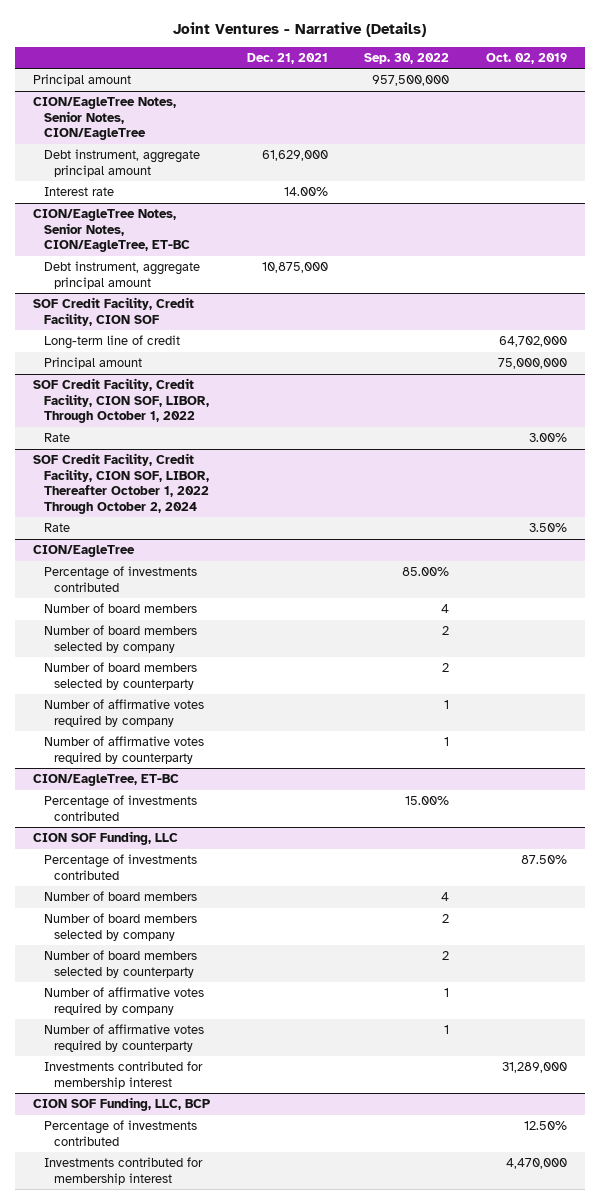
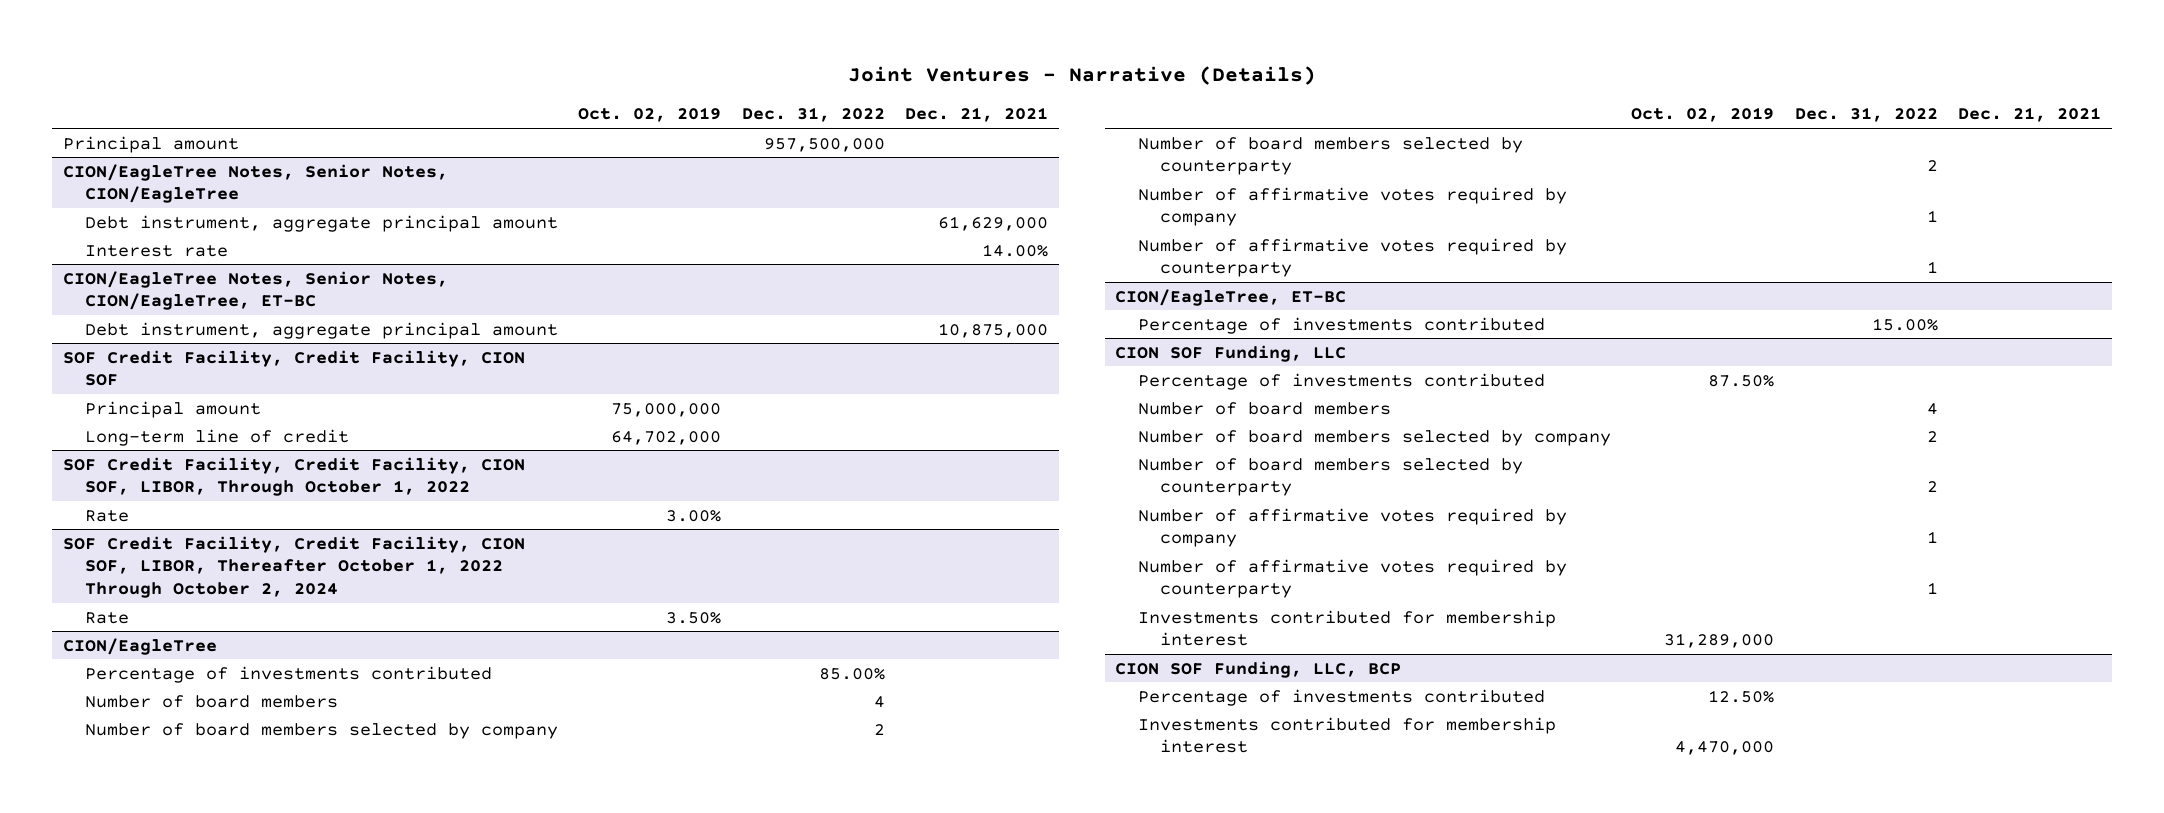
[364,52,450,64] Sep. 30, 2022 -> none
none -> [741,107,885,123] Dec. 31, 2022
[43,335,180,350] Long-term line of credit -> [84,428,349,446] Long-term line of credit

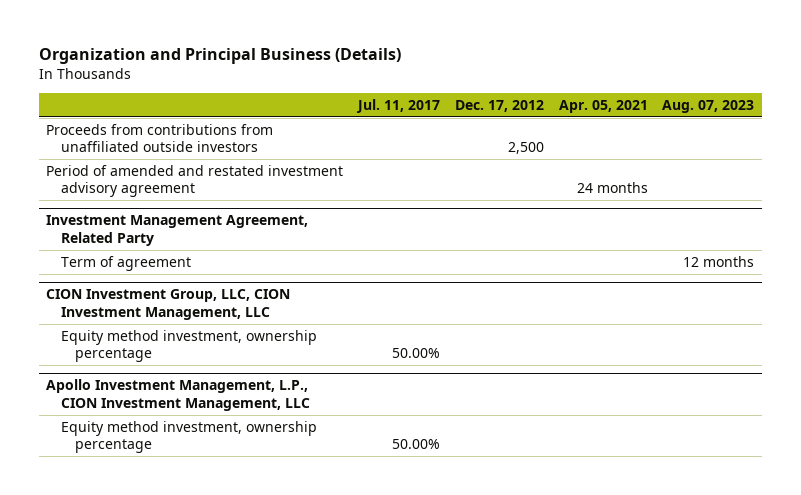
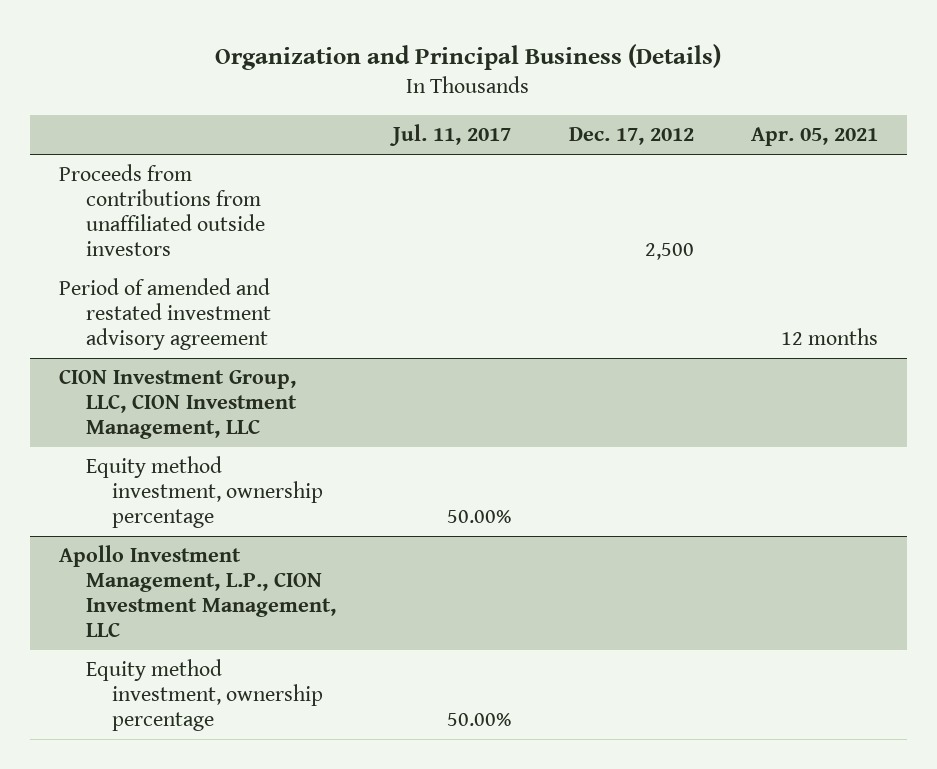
[662,99,755,113] Aug. 07, 2023 -> none
[46,215,309,246] Investment Management Agreement, Related Party -> none
[60,255,191,271] Term of agreement -> none
[576,182,648,194] 24 months -> [781,328,879,346] 12 months

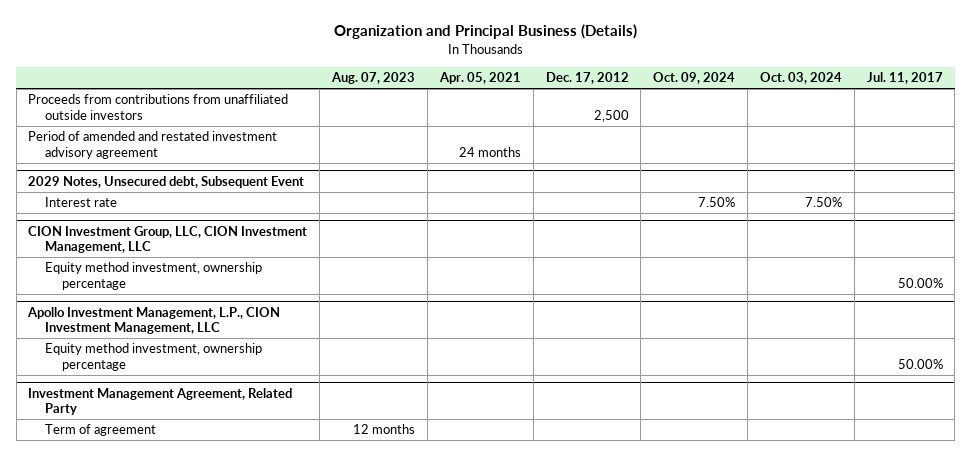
none -> [331,72,416,85] Aug. 07, 2023
none -> [653,72,736,85] Oct. 09, 2024
none -> [759,72,842,85] Oct. 03, 2024
[781,328,879,346] 12 months -> [458,146,521,157] 24 months
none -> [28,175,305,188] 2029 Notes, Unsecured debt, Subsequent Event
none -> [45,197,118,208] Interest rate
none -> [28,387,293,416] Investment Management Agreement, Related Party
none -> [45,424,157,437] Term of agreement

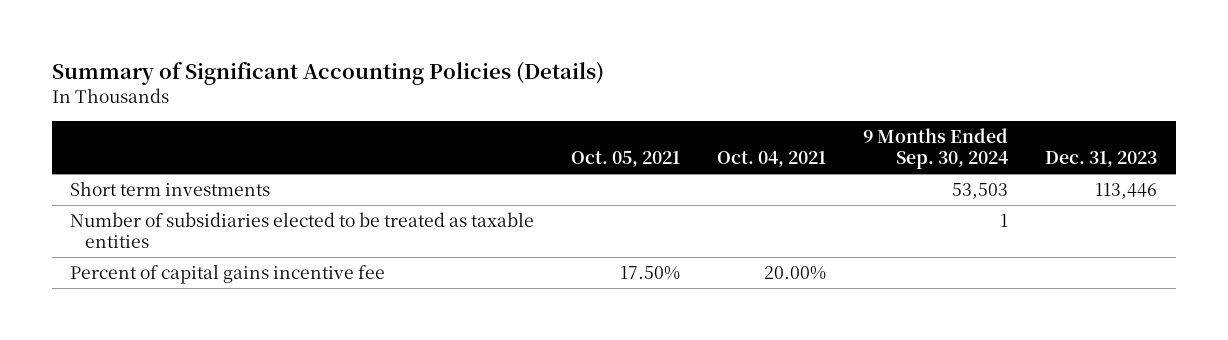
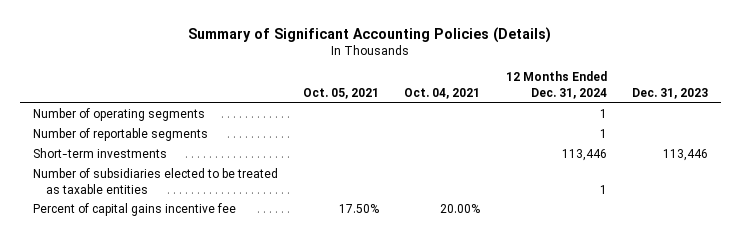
[863,127,1009,170] 9 Months Ended Sep. 30, 2024 -> none
none -> [505,71,607,99] 12 Months Ended Dec. 31, 2024
none -> [32,108,205,122] Number of operating segments
none -> [32,128,208,142] Number of reportable segments
[70,180,271,196] Short term investments -> [32,148,167,159] Short-term investments

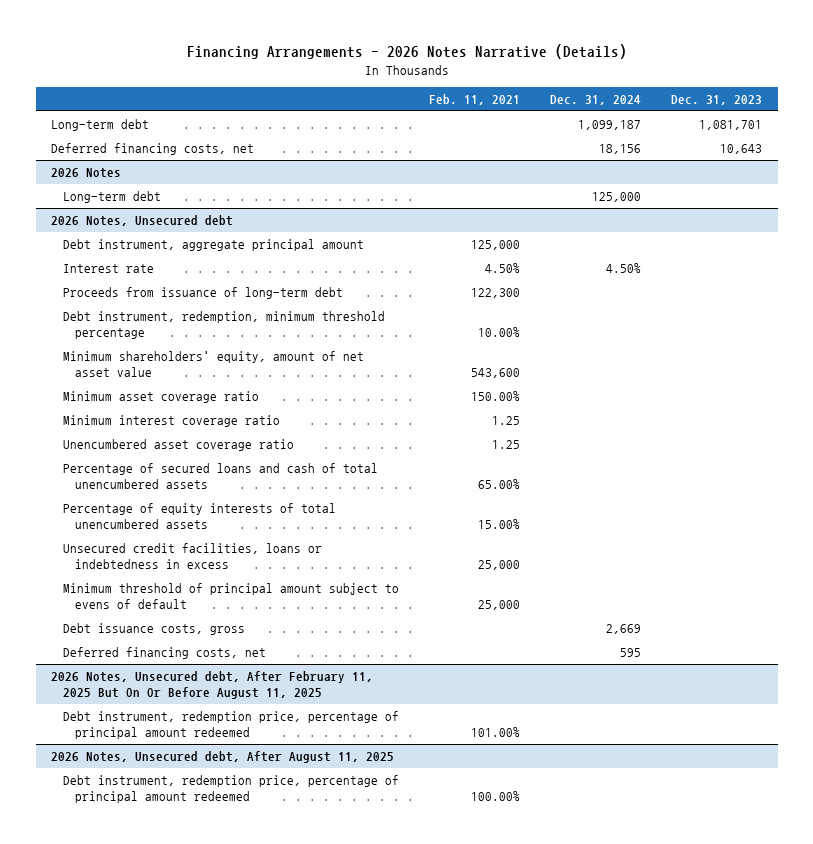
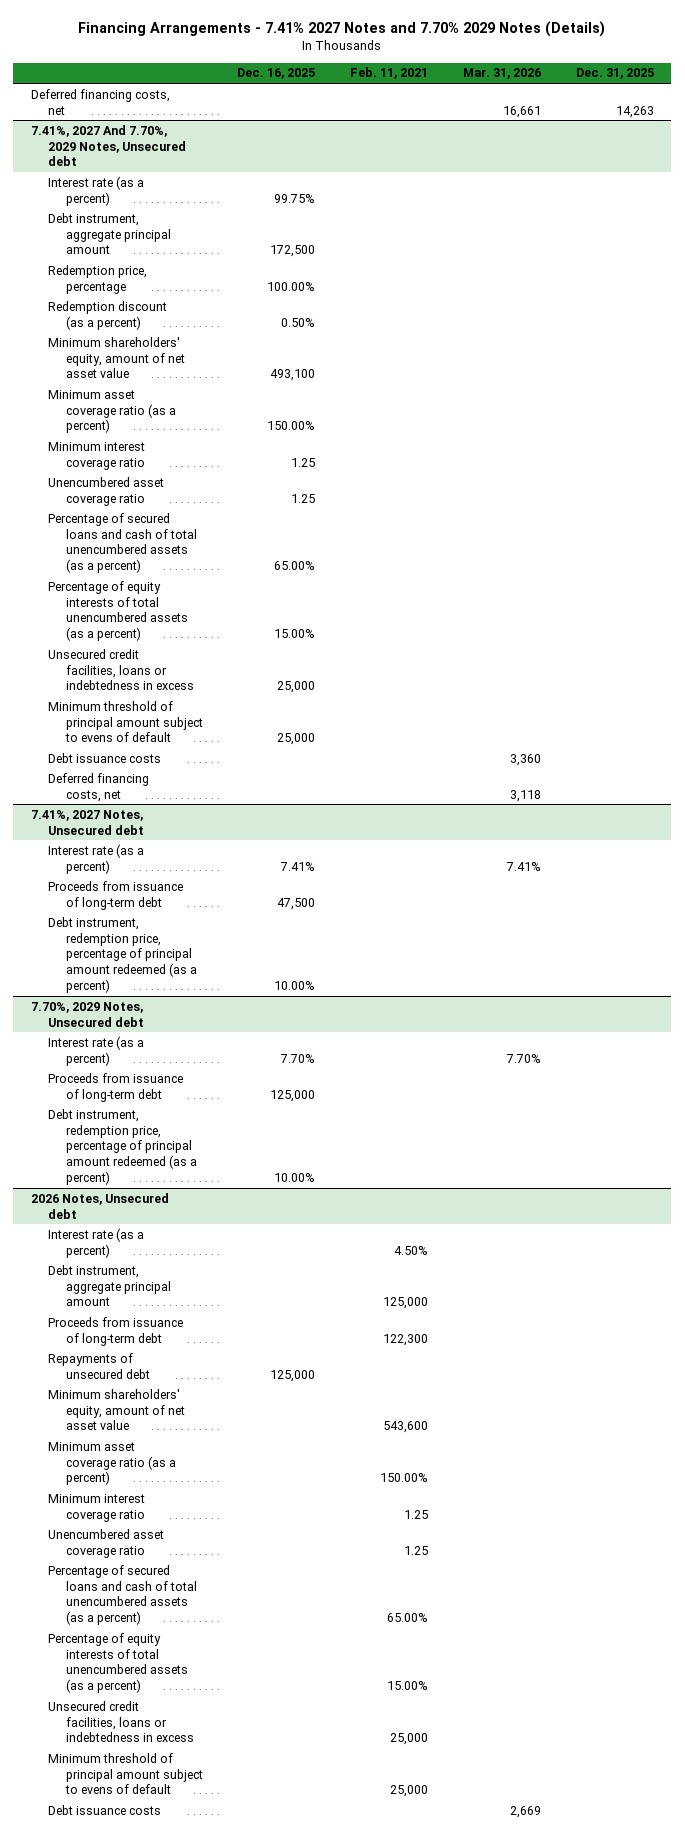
[186,44,627,60] Financing Arrangements - 2026 Notes Narrative (Details) -> [78,20,606,37] Financing Arrangements - 7.41% 2027 Notes and 7.70% 2029 Notes (Details)
[550,95,642,106] Dec. 31, 2024 -> none
[671,95,763,106] Dec. 31, 2023 -> none
none -> [237,68,316,80] Dec. 16, 2025
none -> [463,68,542,80] Mar. 31, 2026
none -> [576,68,655,80] Dec. 31, 2025
[50,119,149,132] Long-term debt -> none
[50,168,121,179] 2026 Notes -> none
[63,191,162,204] Long-term debt -> none
none -> [30,124,187,167] 7.41%, 2027 And 7.70%, 2029 Notes, Unsecured debt
none -> [48,175,145,206] Interest rate (as a percent)
none -> [48,212,171,255] Debt instrument, aggregate principal amount
none -> [48,264,148,294] Redemption price, percentage
none -> [48,300,168,330] Redemption discount (as a percent)
none -> [48,336,185,379] Minimum shareholders' equity, amount of net asset value
none -> [48,389,176,434] Minimum asset coverage ratio (as a percent)
none -> [48,441,146,470] Minimum interest coverage ratio
none -> [48,476,165,506] Unencumbered asset coverage ratio
none -> [48,512,197,574] Percentage of secured loans and cash of total unencumbered assets (as a percent)
none -> [48,580,188,642] Percentage of equity interests of total unencumbered assets (as a percent)
none -> [48,648,194,691] Unsecured credit facilities, loans or indebtedness in excess
none -> [48,700,203,743] Minimum threshold of principal amount subject to evens of default
none -> [48,752,162,763] Debt issuance costs
none -> [48,772,150,802] Deferred financing costs, net
none -> [30,809,145,835] 7.41%, 2027 Notes, Unsecured debt
none -> [48,843,145,874] Interest rate (as a percent)
none -> [48,880,184,910] Proceeds from issuance of long-term debt
none -> [48,916,197,994] Debt instrument, redemption price, percentage of principal amount redeemed (as a percent)
none -> [30,1001,145,1027] 7.70%, 2029 Notes, Unsecured debt
none -> [48,1035,145,1066] Interest rate (as a percent)
none -> [48,1072,184,1102] Proceeds from issuance of long-term debt
none -> [48,1108,197,1186] Debt instrument, redemption price, percentage of principal amount redeemed (as a percent)
none -> [48,1227,145,1258] Interest rate (as a percent)
[63,264,155,274] Interest rate -> none
[63,311,386,339] Debt instrument, redemption, minimum threshold percentage -> none
none -> [48,1352,150,1379] Repayments of unsecured debt
[63,391,260,404] Minimum asset coverage ratio -> [48,1441,176,1486] Minimum asset coverage ratio (as a percent)
[63,463,379,489] Percentage of secured loans and cash of total unencumbered assets -> [48,1564,197,1626] Percentage of secured loans and cash of total unencumbered assets (as a percent)
[63,503,337,529] Percentage of equity interests of total unencumbered assets -> [48,1632,188,1694] Percentage of equity interests of total unencumbered assets (as a percent)
[63,647,267,660] Deferred financing costs, net -> none
[50,671,373,699] 2026 Notes, Unsecured debt, After February 11, 2025 But On Or Before August 11, 2025 -> none
[63,711,400,739] Debt instrument, redemption price, percentage of principal amount redeemed -> none
[50,751,394,764] 2026 Notes, Unsecured debt, After August 11, 2025 -> none
[63,775,400,803] Debt instrument, redemption price, percentage of principal amount redeemed -> none
[63,623,246,636] Debt issuance costs, gross -> [48,1804,162,1815] Debt issuance costs

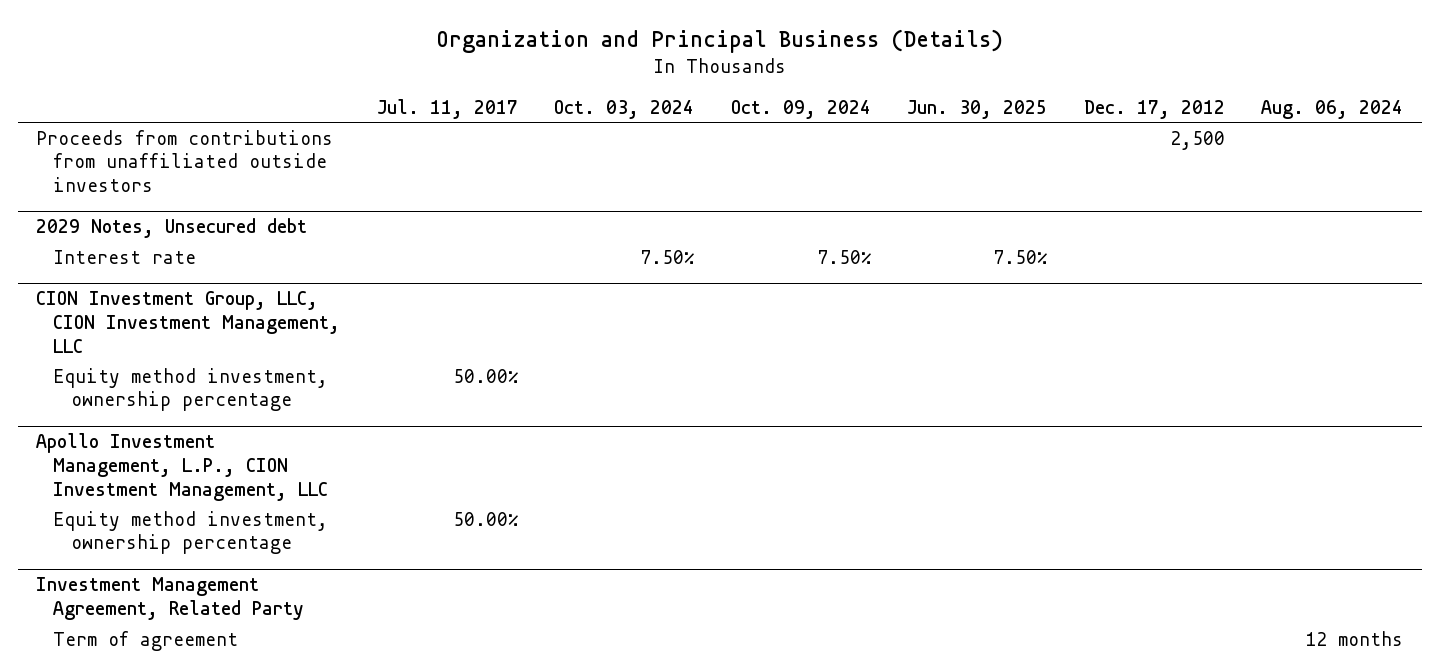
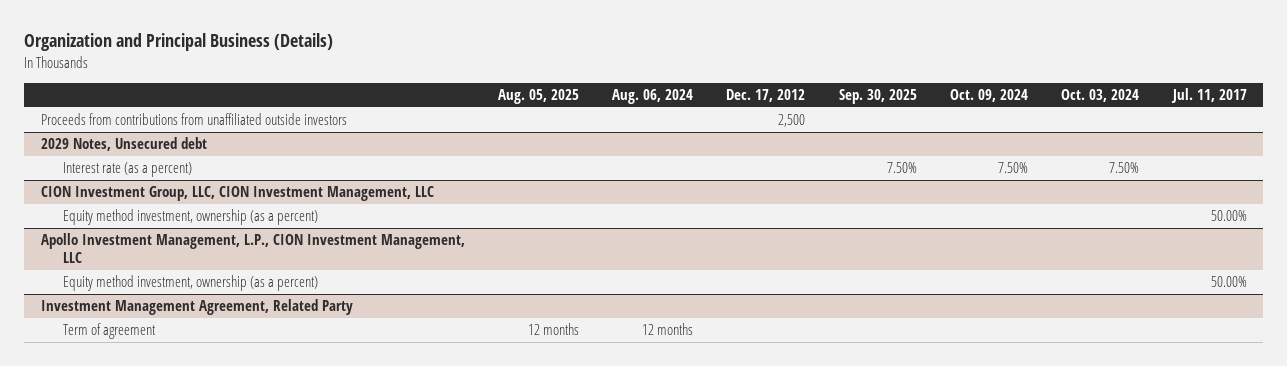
[907,99,1048,119] Jun. 30, 2025 -> none
none -> [497,89,579,105] Aug. 05, 2025
none -> [838,89,917,105] Sep. 30, 2025
[53,249,197,264] Interest rate -> [63,162,193,178] Interest rate (as a percent)
[53,367,329,412] Equity method investment, ownership percentage -> [63,209,319,226] Equity method investment, ownership (as a percent)
[53,510,329,555] Equity method investment, ownership percentage -> [63,275,319,292] Equity method investment, ownership (as a percent)

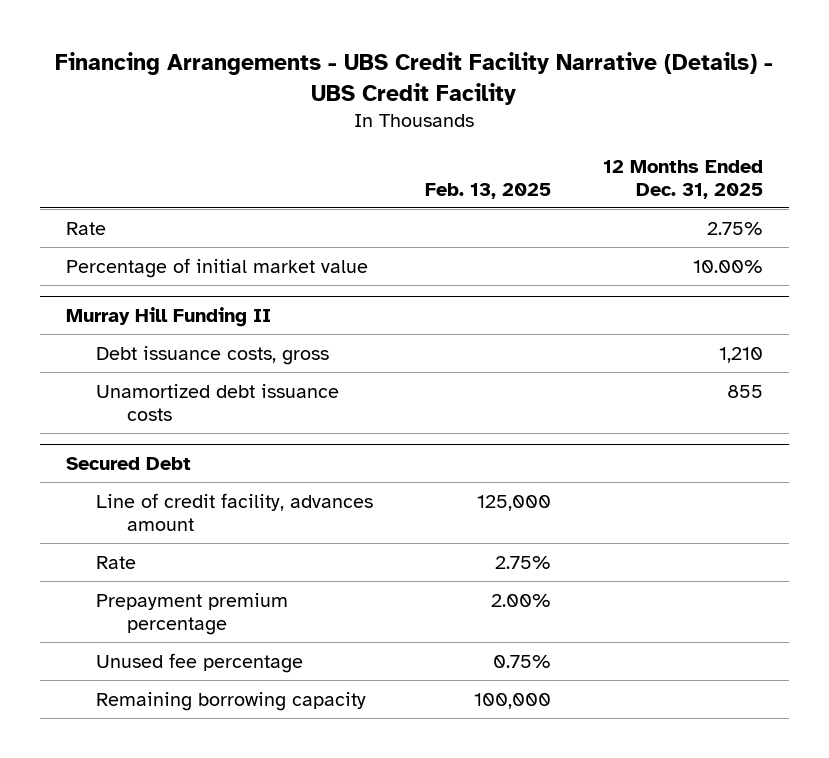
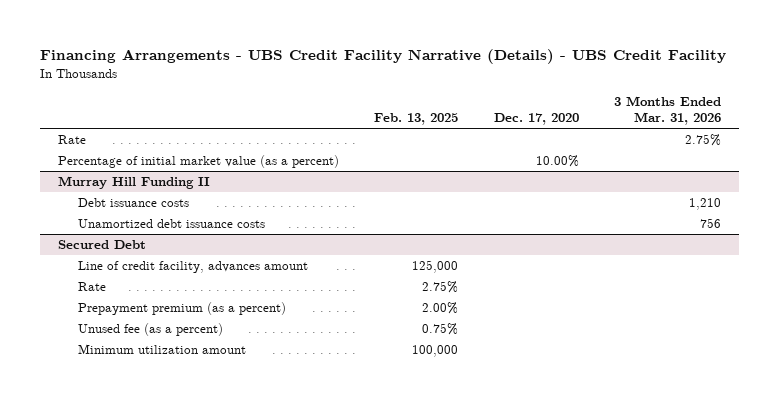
[603,159,764,199] 12 Months Ended Dec. 31, 2025 -> none
none -> [493,113,579,126] Dec. 17, 2020
none -> [613,96,721,126] 3 Months Ended Mar. 31, 2026
[65,257,368,278] Percentage of initial market value -> [57,154,339,168] Percentage of initial market value (as a percent)
[96,345,330,365] Debt issuance costs, gross -> [78,197,190,207] Debt issuance costs
[96,592,289,635] Prepayment premium percentage -> [78,301,287,315] Prepayment premium (as a percent)
[96,652,304,673] Unused fee percentage -> [78,322,224,336] Unused fee (as a percent)
[96,691,367,711] Remaining borrowing capacity -> [78,343,247,354] Minimum utilization amount

